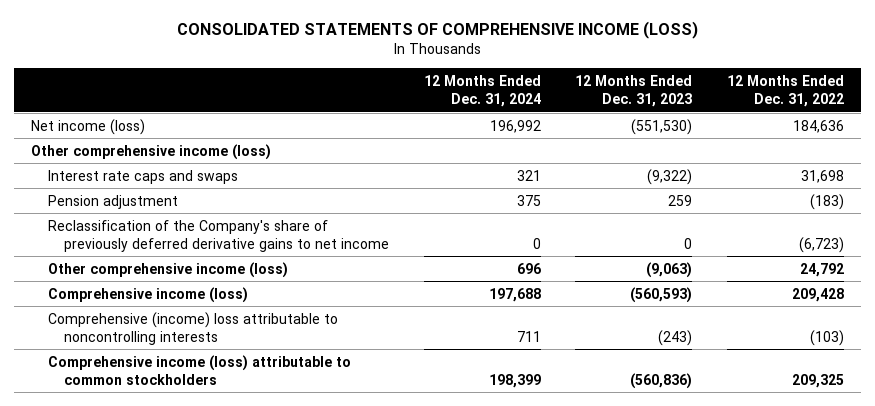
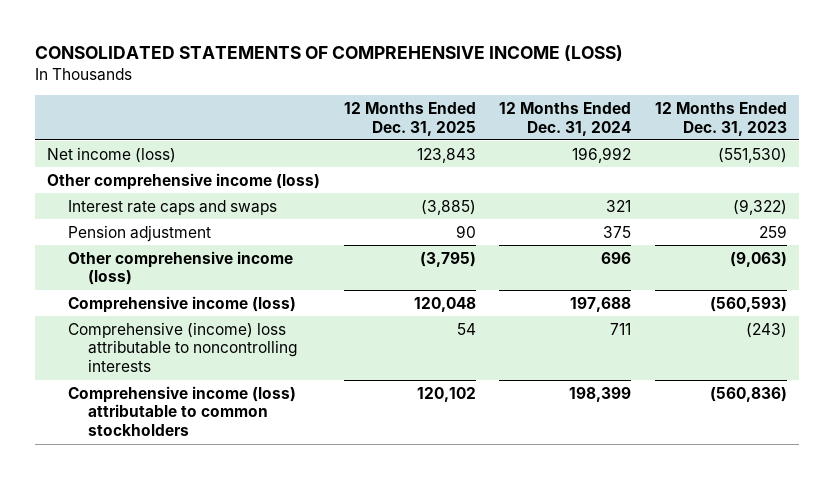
[727,75,845,108] 12 Months Ended Dec. 31, 2022 -> none
none -> [343,101,476,136] 12 Months Ended Dec. 31, 2025
[47,219,390,252] Reclassification of the Company's share of previously deferred derivative gains to net income -> none

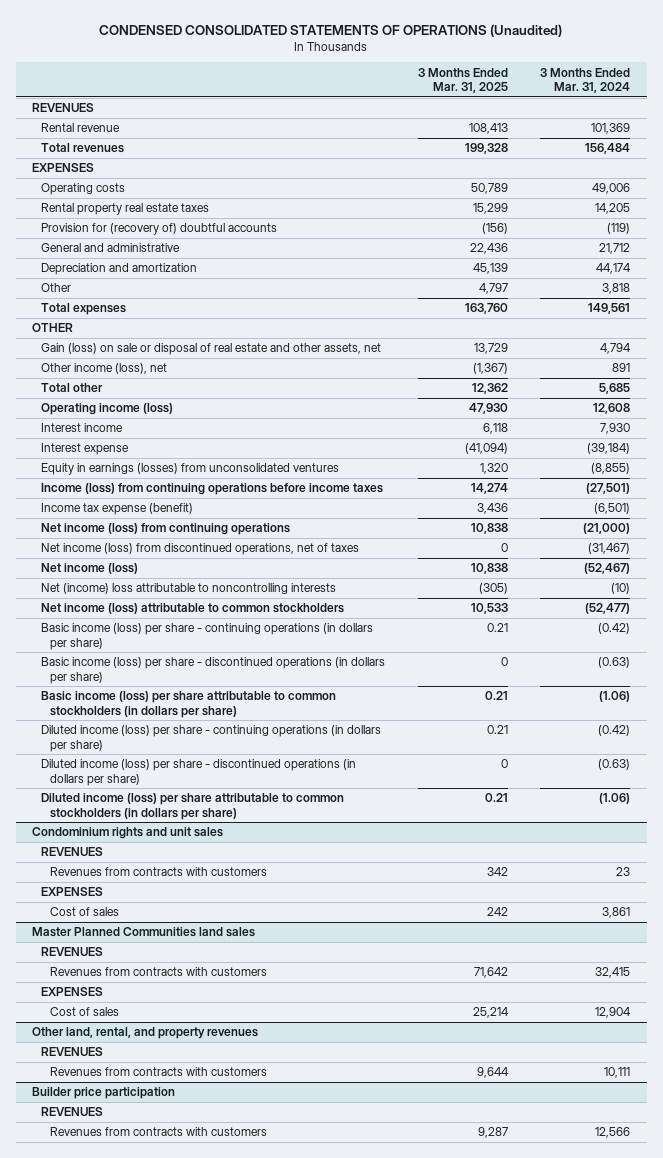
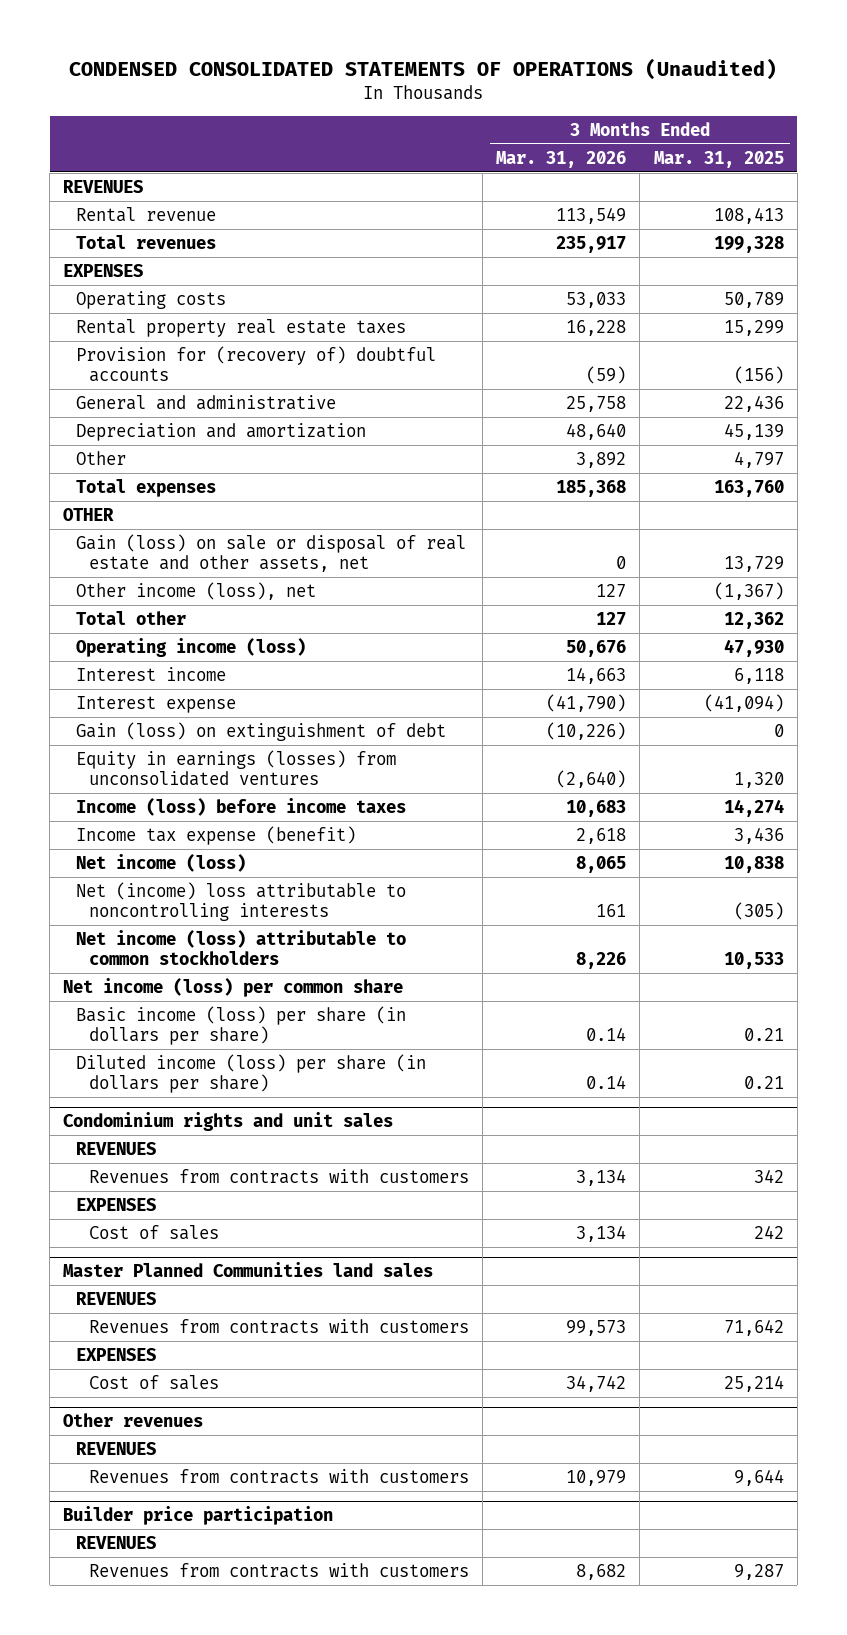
[540,67,631,94] 3 Months Ended Mar. 31, 2024 -> none
none -> [496,150,627,168] Mar. 31, 2026
none -> [76,721,447,741] Gain (loss) on extinguishment of debt
[41,483,384,496] Income (loss) from continuing operations before income taxes -> [76,797,407,816] Income (loss) before income taxes
[41,523,291,536] Net income (loss) from continuing operations -> none
[41,543,360,556] Net income (loss) from discontinued operations, net of taxes -> none
[41,623,374,650] Basic income (loss) per share - continuing operations (in dollars per share) -> none
[41,657,386,684] Basic income (loss) per share - discontinued operations (in dollars per share) -> none
[41,725,382,752] Diluted income (loss) per share - continuing operations (in dollars per share) -> none
[41,759,357,786] Diluted income (loss) per share - discontinued operations (in dollars per share) -> none
none -> [63,977,404,997] Net income (loss) per common share
[41,691,337,718] Basic income (loss) per share attributable to common stockholders (in dollars per share) -> [76,1005,407,1046] Basic income (loss) per share (in dollars per share)
[41,793,345,820] Diluted income (loss) per share attributable to common stockholders (in dollars per share) -> [76,1053,427,1094] Diluted income (loss) per share (in dollars per share)
[32,1027,259,1040] Other land, rental, and property revenues -> none
none -> [63,1412,204,1427] Other revenues

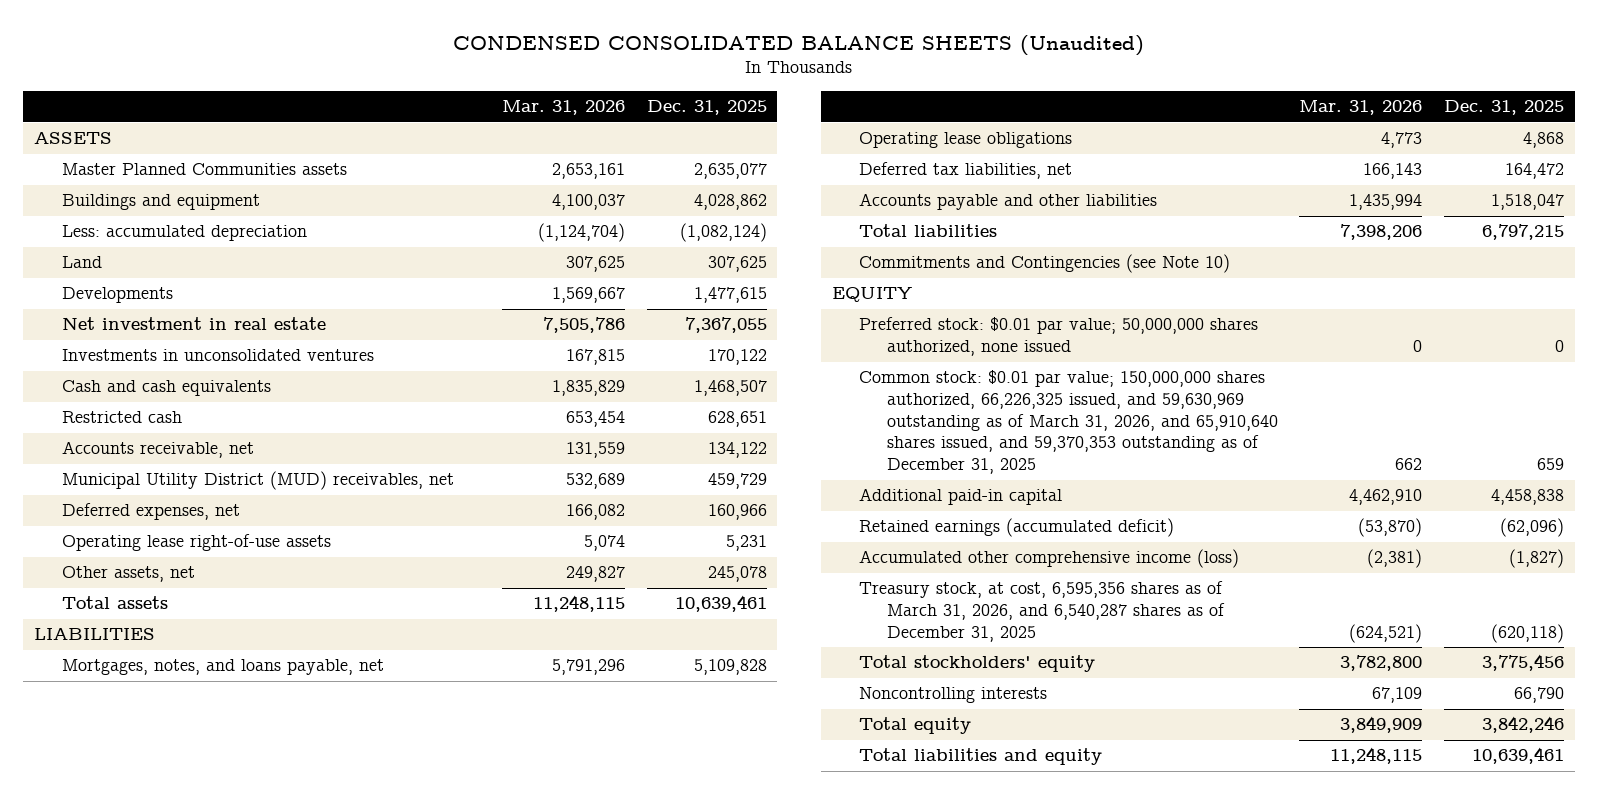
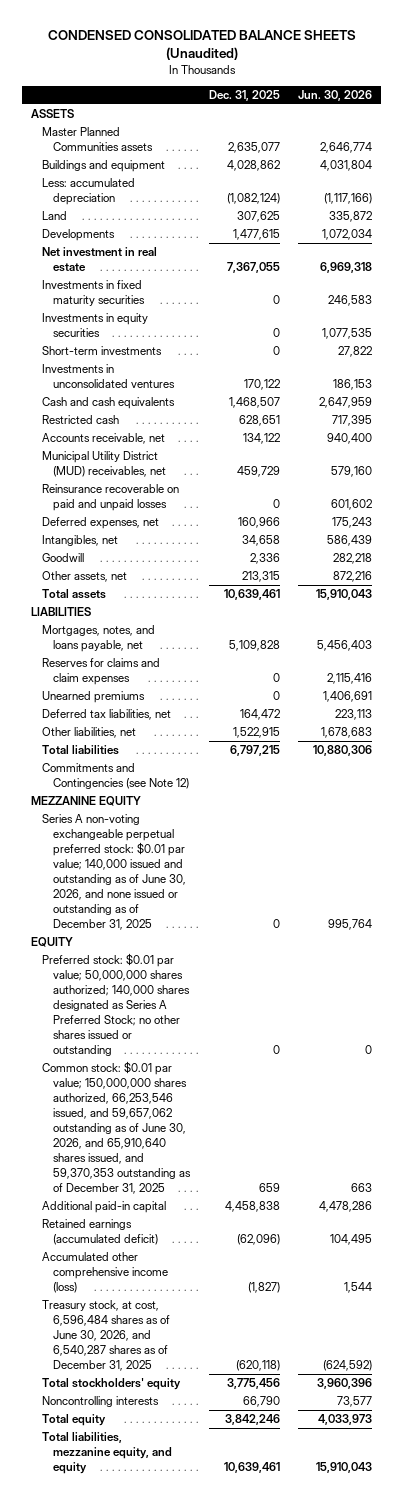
[501,100,625,116] Mar. 31, 2026 -> none
none -> [298,89,373,101] Jun. 30, 2026
none -> [42,280,146,307] Investments in fixed maturity securities
none -> [42,313,149,338] Investments in equity securities
none -> [42,346,163,356] Short-term investments
none -> [42,484,180,512] Reinsurance recoverable on paid and unpaid losses
[61,534,331,552] Operating lease right-of-use assets -> none
none -> [42,535,119,547] Intangibles, net
none -> [42,553,85,563] Goodwill
[707,566,767,583] 245,078 -> [241,571,280,583] 213,315
[859,132,1073,149] Operating lease obligations -> none
none -> [42,658,161,686] Reserves for claims and claim expenses
none -> [42,691,146,704] Unearned premiums
[859,193,1158,211] Accounts payable and other liabilities -> none
none -> [42,727,137,739] Other liabilities, net
[859,254,1231,274] Commitments and Contingencies (see Note 10) -> [42,763,190,790] Commitments and Contingencies (see Note 12)
none -> [31,796,142,807] MEZZANINE EQUITY
none -> [42,814,187,930] Series A non-voting exchangeable perpetual preferred stock: $0.01 par value; 140,000 issued and outstanding as of June 30, 2026, and none issued or outstanding as of December 31, 2025
[859,317,1259,357] Preferred stock: $0.01 par value; 50,000,000 shares authorized, none issued -> [42,953,191,1056] Preferred stock: $0.01 par value; 50,000,000 shares authorized; 140,000 shares designated as Series A Preferred Stock; no other shares issued or outstanding
[859,370,1278,475] Common stock: $0.01 par value; 150,000,000 shares authorized, 66,226,325 issued, and 59,630,969 outstanding as of March 31, 2026, and 65,910,640 shares issued, and 59,370,353 outstanding as of December 31, 2025 -> [42,1061,192,1194] Common stock: $0.01 par value; 150,000,000 shares authorized, 66,253,546 issued, and 59,657,062 outstanding as of June 30, 2026, and 65,910,640 shares issued, and 59,370,353 outstanding as of December 31, 2025
[859,581,1225,642] Treasury stock, at cost, 6,595,356 shares as of March 31, 2026, and 6,540,287 shares as of December 31, 2025 -> [42,1300,171,1372] Treasury stock, at cost, 6,596,484 shares as of June 30, 2026, and 6,540,287 shares as of December 31, 2025
[859,748,1103,766] Total liabilities and equity -> [42,1432,173,1475] Total liabilities, mezzanine equity, and equity

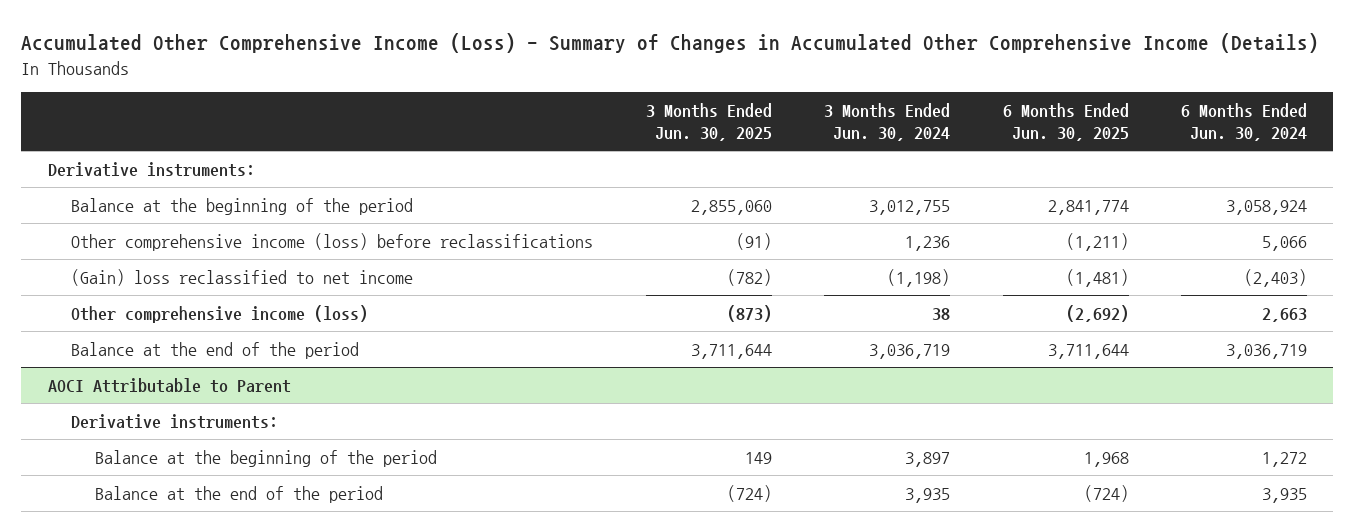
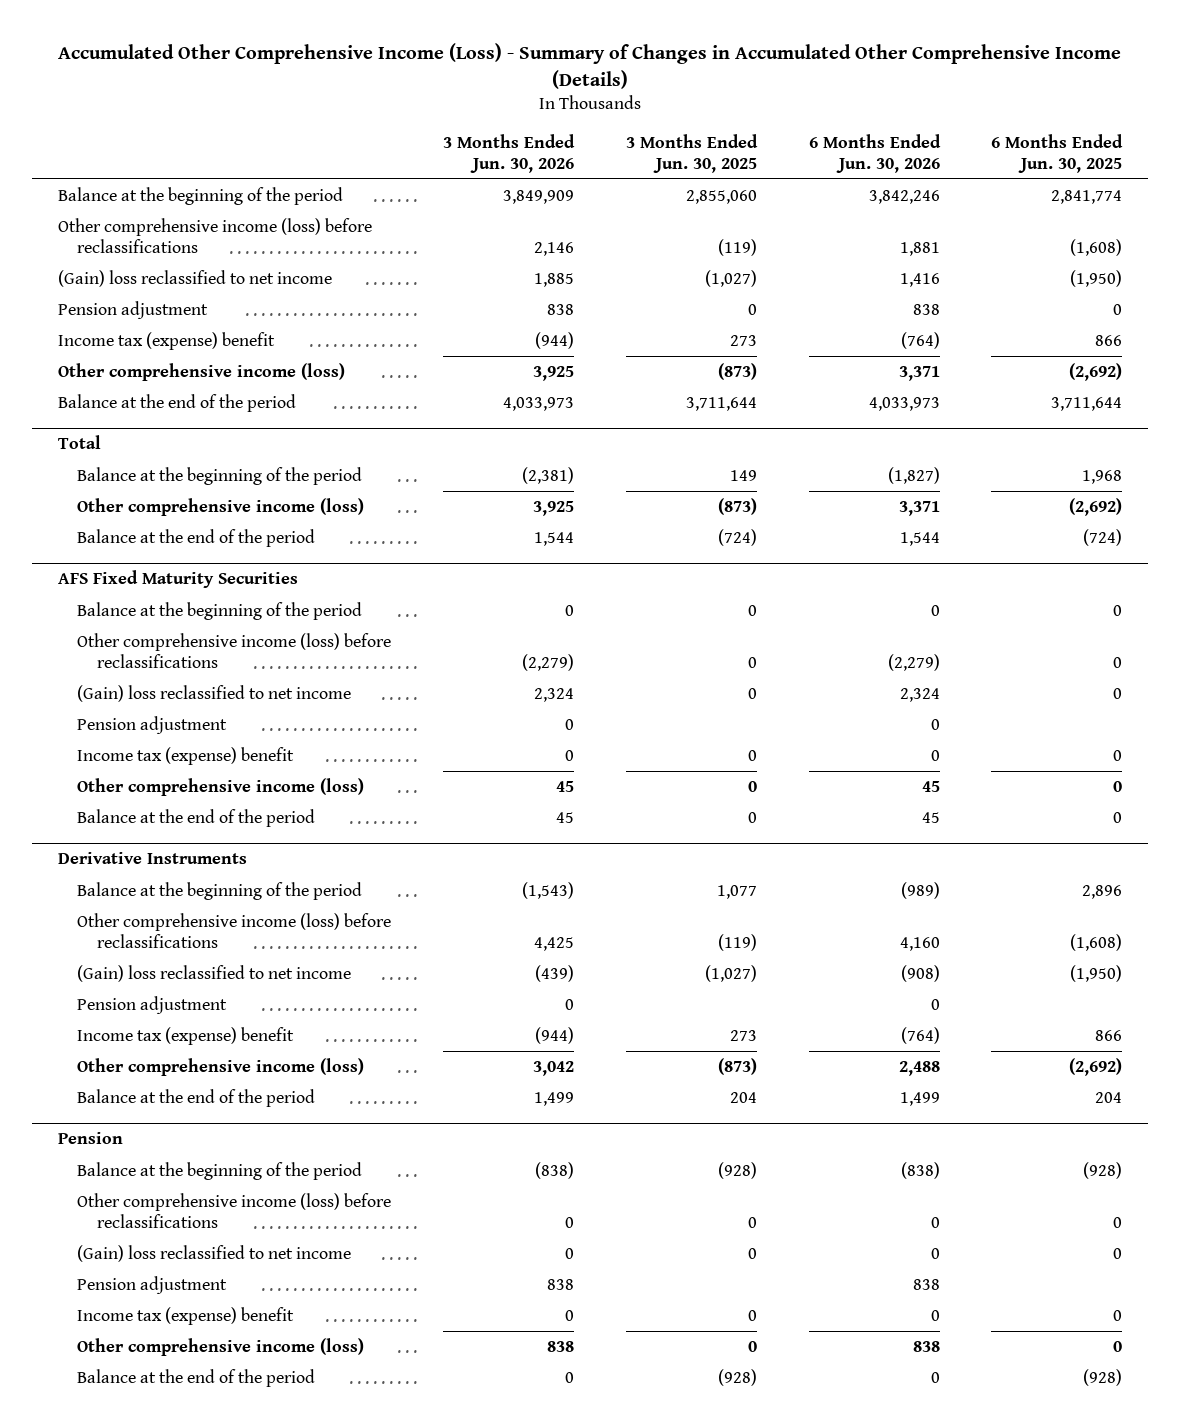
[824,102,951,141] 3 Months Ended Jun. 30, 2024 -> none
[1181,102,1308,141] 6 Months Ended Jun. 30, 2024 -> none
none -> [443,133,576,173] 3 Months Ended Jun. 30, 2026
none -> [808,133,941,173] 6 Months Ended Jun. 30, 2026
[47,161,255,177] Derivative instruments: -> none
[735,232,772,250] (91) -> [717,238,757,256] (119)
[1065,232,1129,251] (1,211) -> [1070,238,1123,256] (1,608)
[726,268,772,286] (782) -> [704,270,757,288] (1,027)
[1065,268,1129,287] (1,481) -> [1070,270,1123,288] (1,950)
none -> [57,301,208,320] Pension adjustment
none -> [57,332,275,351] Income tax (expense) benefit
[71,413,279,429] Derivative instruments: -> none
[47,377,291,393] AOCI Attributable to Parent -> [57,435,101,450] Total
none -> [77,498,365,517] Other comprehensive income (loss)
none -> [57,570,298,589] AFS Fixed Maturity Securities
none -> [77,602,363,621] Balance at the beginning of the period
none -> [77,633,392,668] Other comprehensive income (loss) before reclassifications
none -> [77,685,352,703] (Gain) loss reclassified to net income
none -> [77,716,228,735] Pension adjustment
none -> [77,747,295,766] Income tax (expense) benefit
none -> [77,778,365,797] Other comprehensive income (loss)
none -> [77,809,316,828] Balance at the end of the period
none -> [57,852,247,865] Derivative Instruments
none -> [77,882,363,901] Balance at the beginning of the period
none -> [77,913,392,948] Other comprehensive income (loss) before reclassifications
none -> [77,965,352,983] (Gain) loss reclassified to net income
none -> [77,996,228,1015] Pension adjustment
none -> [77,1027,295,1046] Income tax (expense) benefit
none -> [77,1058,365,1077] Other comprehensive income (loss)
none -> [77,1089,316,1108] Balance at the end of the period
none -> [57,1132,123,1145] Pension
none -> [77,1162,363,1181] Balance at the beginning of the period
none -> [77,1193,392,1228] Other comprehensive income (loss) before reclassifications
none -> [77,1245,352,1263] (Gain) loss reclassified to net income
none -> [77,1276,228,1295] Pension adjustment
none -> [77,1307,295,1326] Income tax (expense) benefit
none -> [77,1338,365,1357] Other comprehensive income (loss)
none -> [77,1369,316,1388] Balance at the end of the period

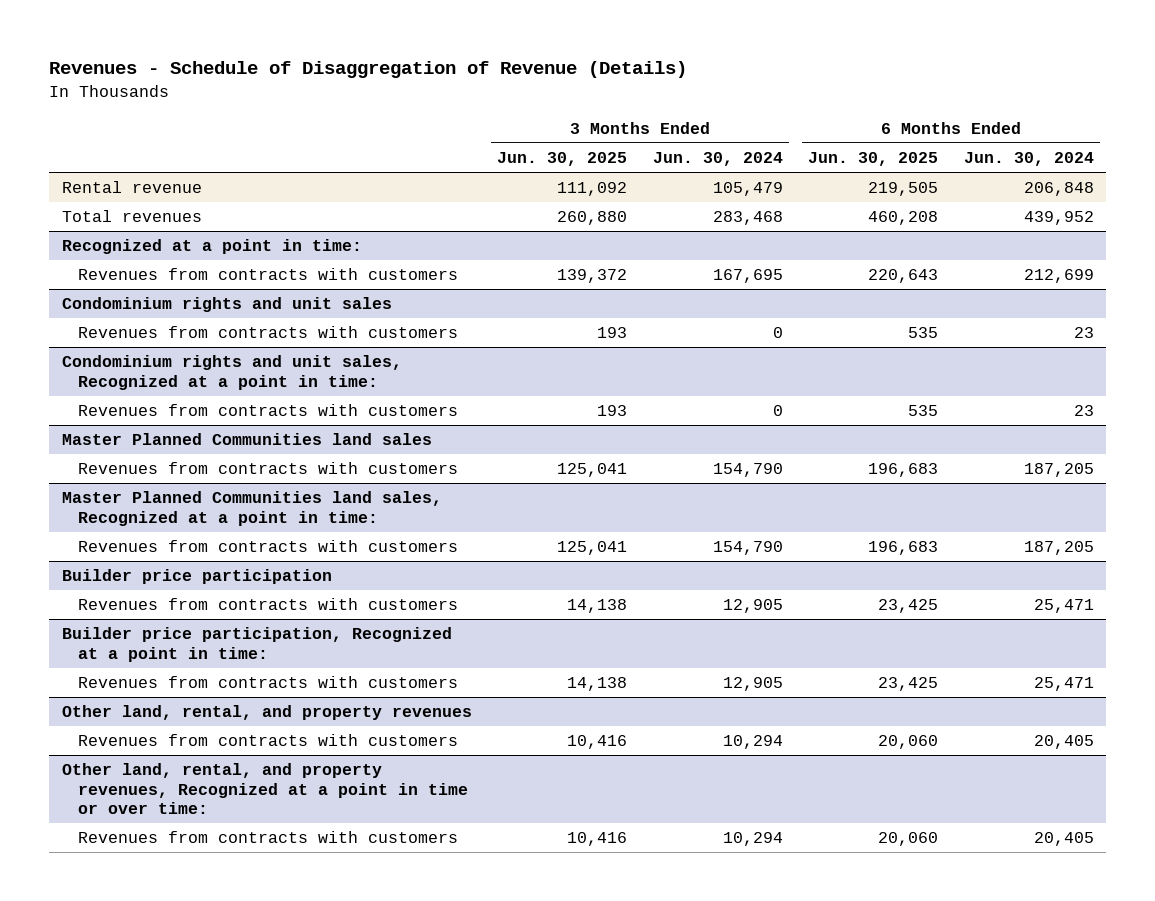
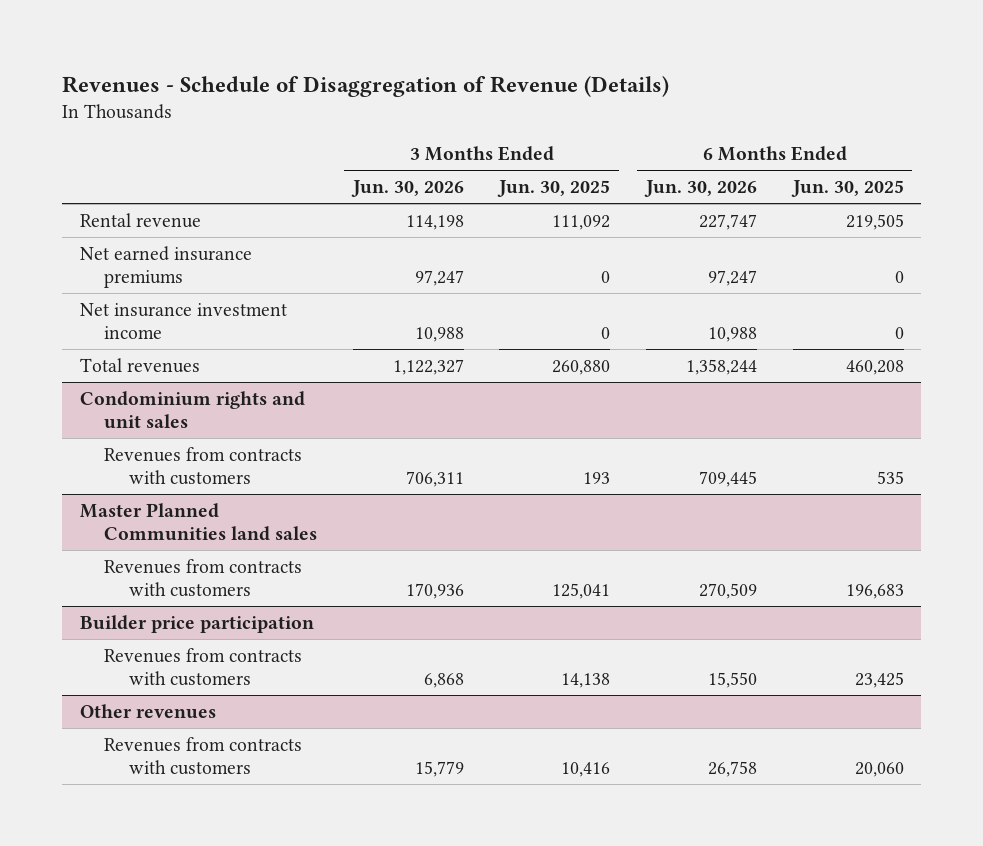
[652,151,783,166] Jun. 30, 2024 -> none
[963,151,1094,166] Jun. 30, 2024 -> none
none -> [350,180,464,198] Jun. 30, 2026
none -> [643,180,757,198] Jun. 30, 2026
none -> [79,245,252,289] Net earned insurance premiums
none -> [79,302,287,340] Net insurance investment income
[61,239,362,255] Recognized at a point in time: -> none
[78,268,459,281] Revenues from contracts with customers -> none
[61,355,402,390] Condominium rights and unit sales, Recognized at a point in time: -> none
[78,404,459,417] Revenues from contracts with customers -> none
[61,491,442,526] Master Planned Communities land sales, Recognized at a point in time: -> none
[78,540,459,553] Revenues from contracts with customers -> none
[61,627,452,662] Builder price participation, Recognized at a point in time: -> none
[78,676,459,689] Revenues from contracts with customers -> none
[61,705,472,721] Other land, rental, and property revenues -> none
[78,734,459,747] Revenues from contracts with customers -> none
[61,763,469,815] Other land, rental, and property revenues, Recognized at a point in time or over time: -> none
none -> [79,703,216,719] Other revenues

